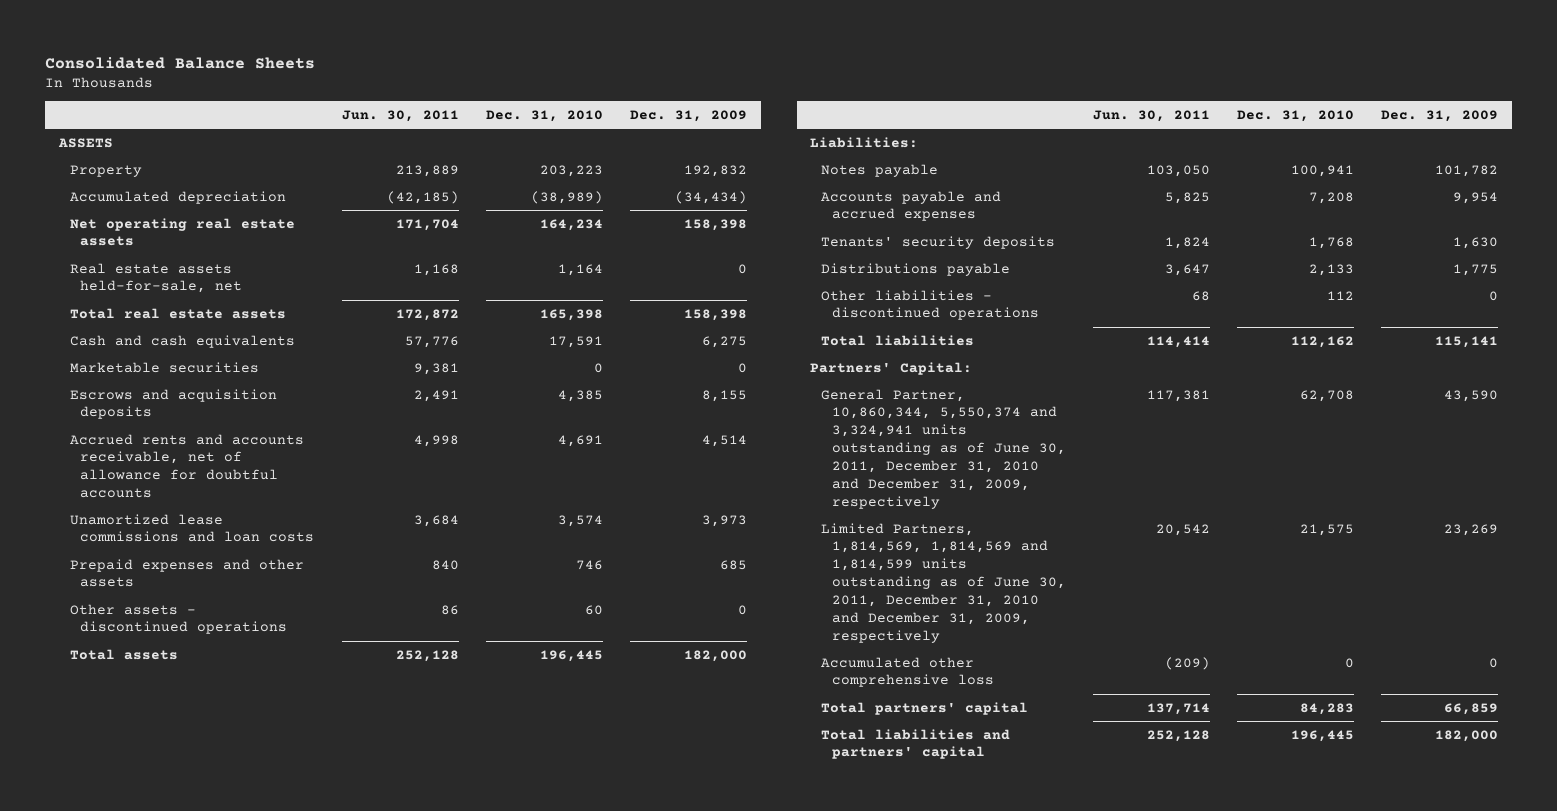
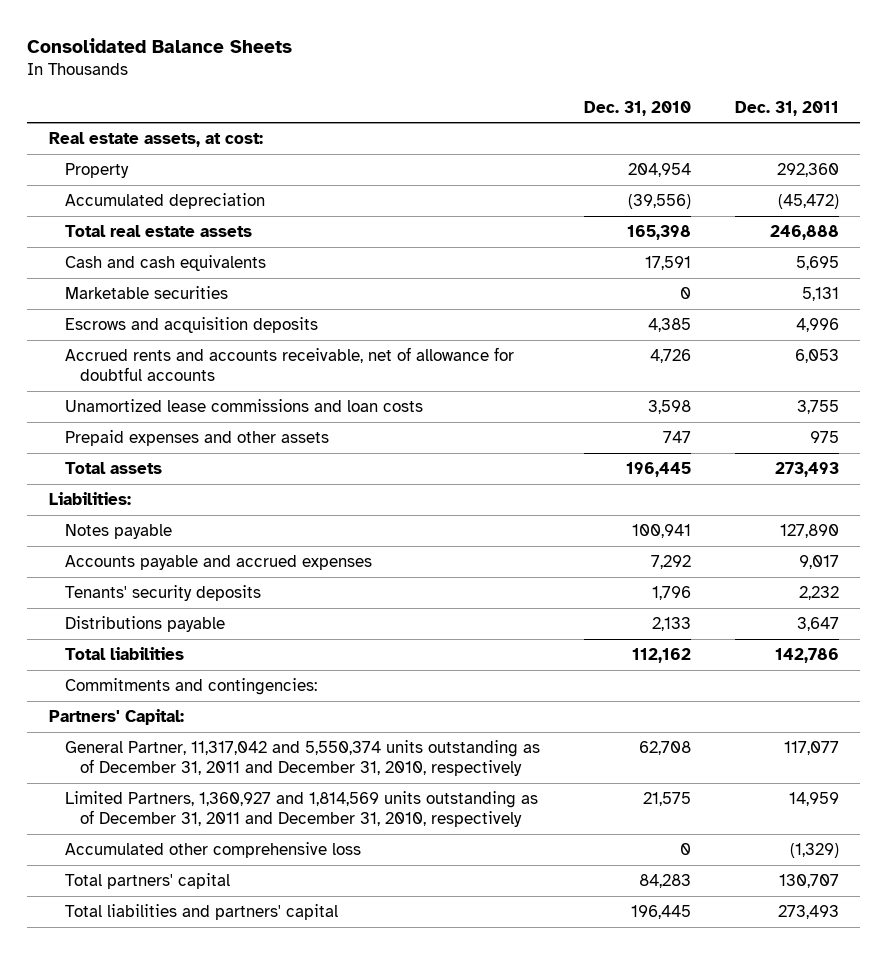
[341,109,459,122] Jun. 30, 2011 -> none
[630,109,748,122] Dec. 31, 2009 -> none
none -> [734,100,839,116] Dec. 31, 2011
[57,137,113,148] ASSETS -> none
[69,217,295,247] Net operating real estate assets -> none
[69,262,243,294] Real estate assets held-for-sale, net -> none
none -> [49,132,264,148] Real estate assets, at cost:
[539,164,603,177] 203,223 -> [627,163,691,178] 204,954
[530,190,603,204] (38,989) -> [627,194,691,210] (39,556)
[69,603,288,635] Other assets - discontinued operations -> none
[557,434,603,447] 4,691 -> [649,349,691,364] 4,726
[557,514,603,527] 3,574 -> [647,400,691,415] 3,598
[575,559,603,570] 746 -> [662,431,691,444] 747
[1309,191,1355,204] 7,208 -> [650,555,691,570] 7,292
[1309,236,1355,249] 1,768 -> [651,586,691,601] 1,796
[820,289,1039,321] Other liabilities - discontinued operations -> none
none -> [64,678,317,696] Commitments and contingencies:
[820,388,1066,509] General Partner, 10,860,344, 5,550,374 and 3,324,941 units outstanding as of June 30, 2011, December 31, 2010 and December 31, 2009, respectively -> [64,740,540,777] General Partner, 11,317,042 and 5,550,374 units outstanding as of December 31, 2011 and December 31, 2010, respectively
[820,522,1066,643] Limited Partners, 1,814,569, 1,814,569 and 1,814,599 units outstanding as of June 30, 2011, December 31, 2010 and December 31, 2009, respectively -> [64,791,538,828] Limited Partners, 1,360,927 and 1,814,569 units outstanding as of December 31, 2011 and December 31, 2010, respectively

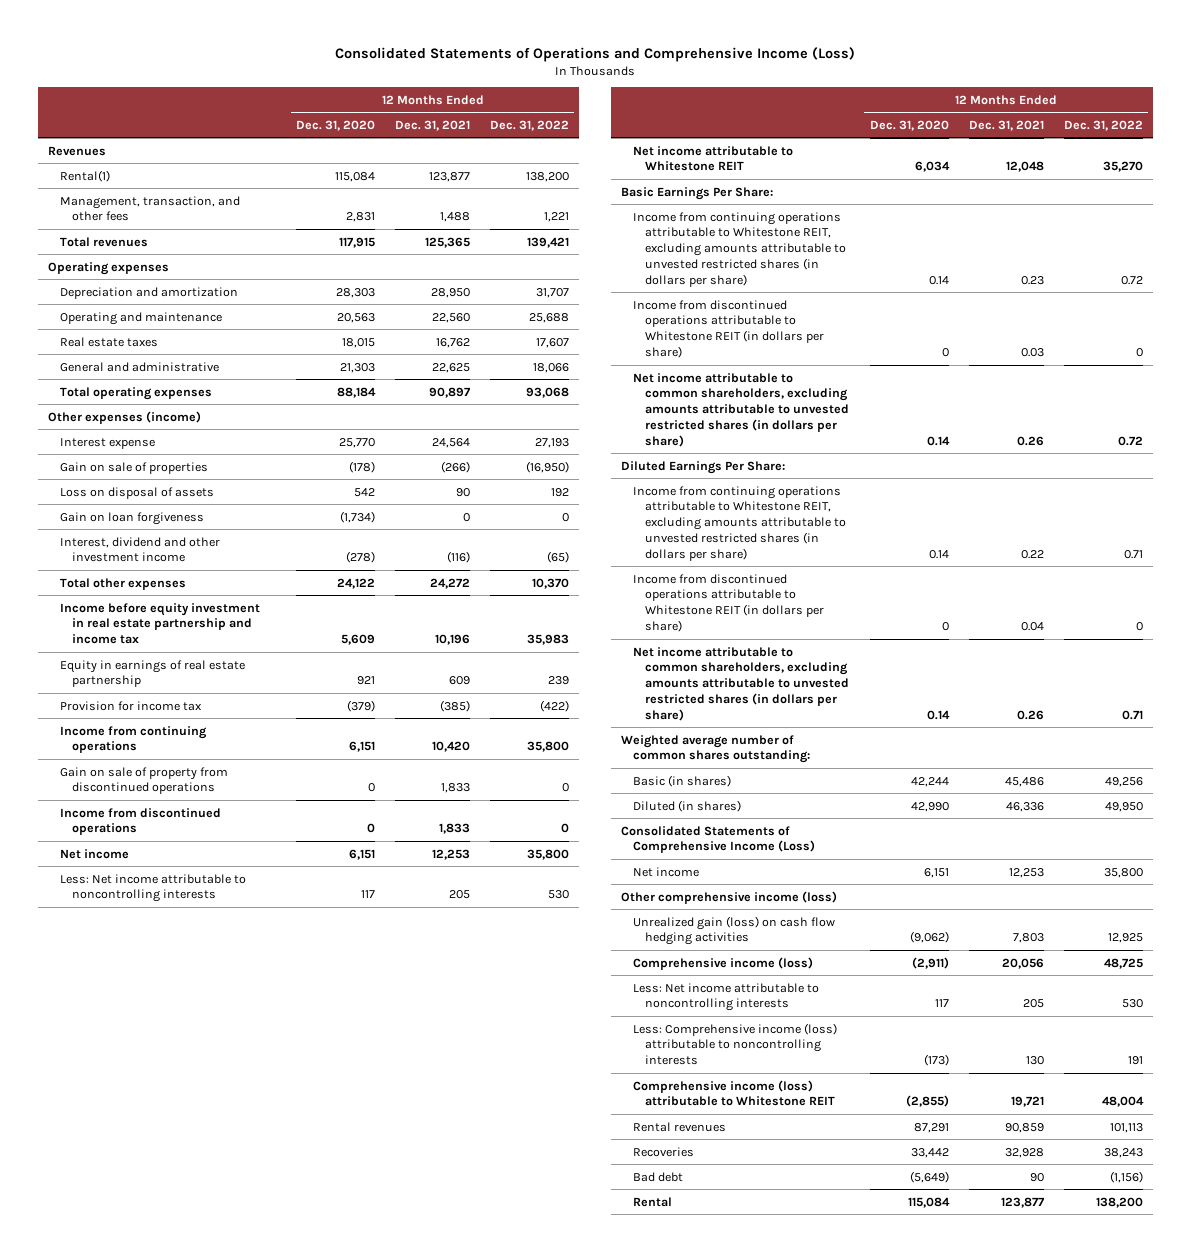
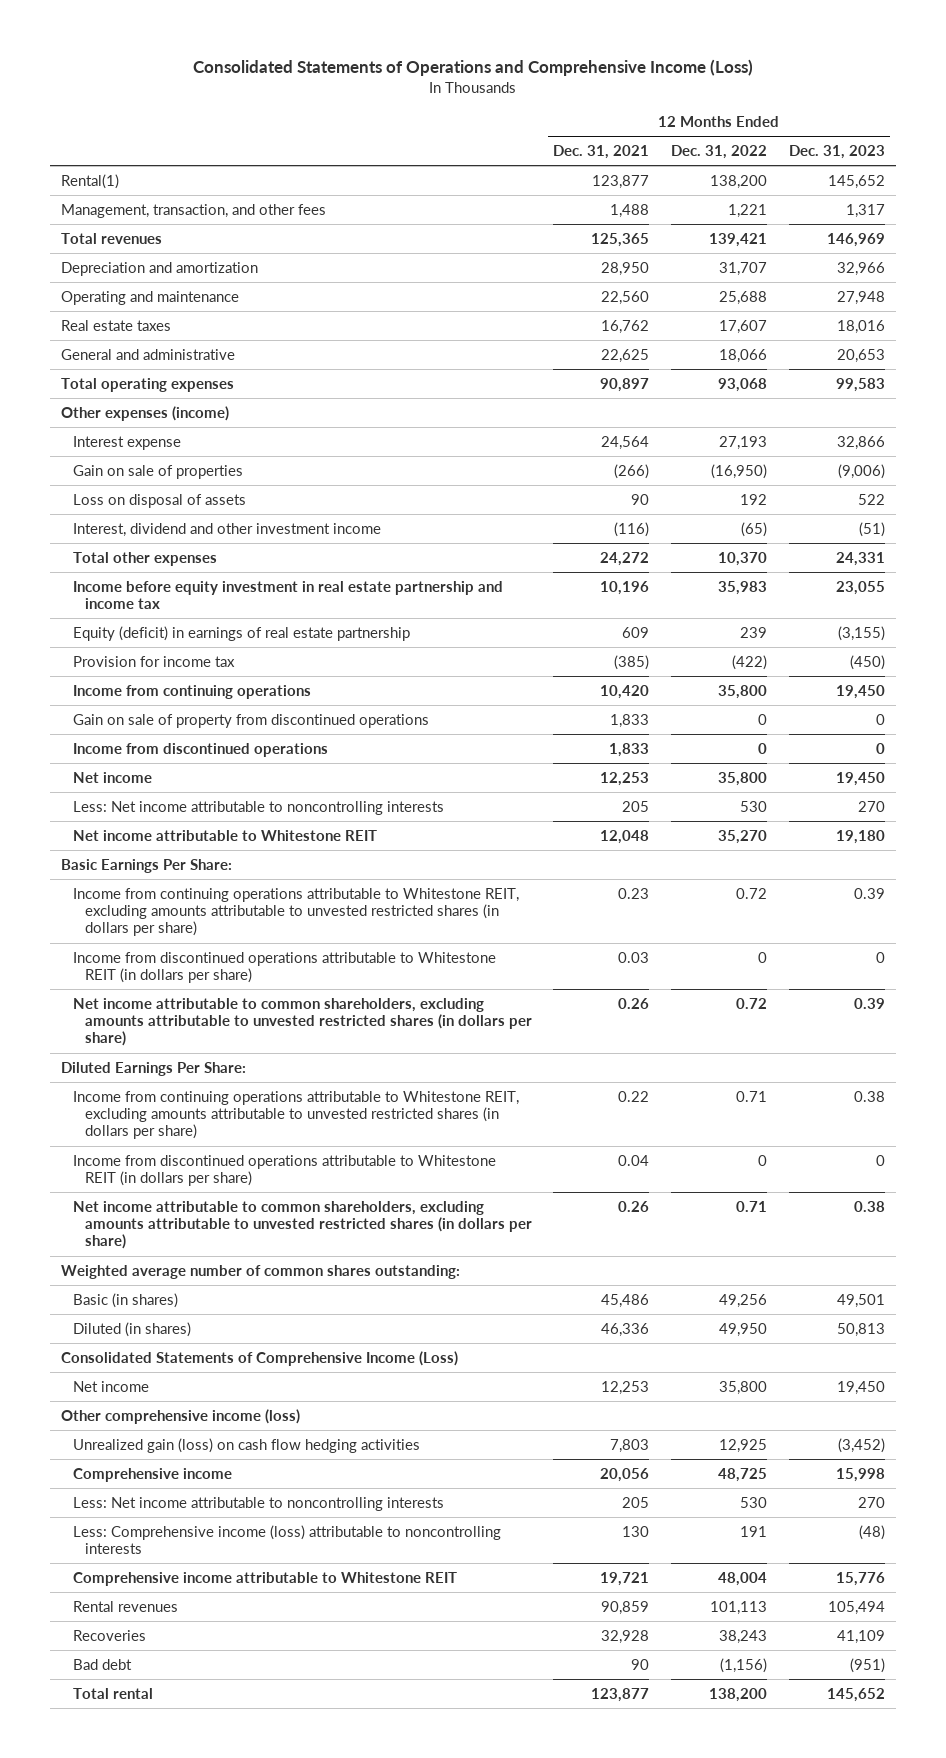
[296,119,376,131] Dec. 31, 2020 -> none
none -> [788,144,885,159] Dec. 31, 2023
[47,145,106,156] Revenues -> none
[47,261,169,275] Operating expenses -> none
[60,511,205,525] Gain on loan forgiveness -> none
[60,659,246,688] Equity in earnings of real estate partnership -> [72,625,410,641] Equity (deficit) in earnings of real estate partnership
[633,956,814,970] Comprehensive income (loss) -> [72,1467,232,1482] Comprehensive income
[633,1079,836,1107] Comprehensive income (loss) attributable to Whitestone REIT -> [72,1571,457,1586] Comprehensive income attributable to Whitestone REIT
[633,1196,673,1207] Rental -> [72,1687,153,1699] Total rental

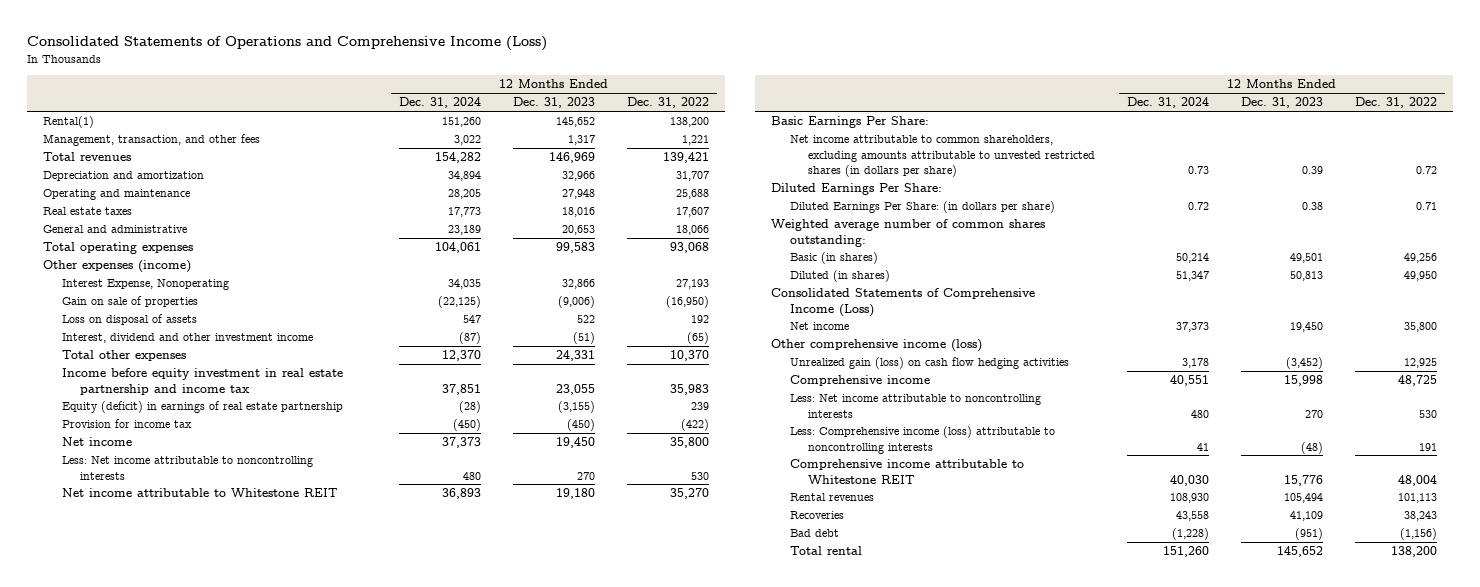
[553,144,650,159] Dec. 31, 2021 -> none
none -> [399,97,482,109] Dec. 31, 2024
[72,435,181,450] Interest expense -> [61,279,229,291] Interest Expense, Nonoperating
[72,684,311,699] Income from continuing operations -> none
[72,713,429,728] Gain on sale of property from discontinued operations -> none
[72,742,328,757] Income from discontinued operations -> none
[72,887,519,937] Income from continuing operations attributable to Whitestone REIT, excluding amounts attributable to unvested restricted shares (in dollars per share) -> none
[72,951,496,984] Income from discontinued operations attributable to Whitestone REIT (in dollars per share) -> none
[72,1090,519,1140] Income from continuing operations attributable to Whitestone REIT, excluding amounts attributable to unvested restricted shares (in dollars per share) -> none
[72,1154,496,1187] Income from discontinued operations attributable to Whitestone REIT (in dollars per share) -> none
[72,1200,532,1250] Net income attributable to common shareholders, excluding amounts attributable to unvested restricted shares (in dollars per share) -> [789,201,1055,214] Diluted Earnings Per Share: (in dollars per share)

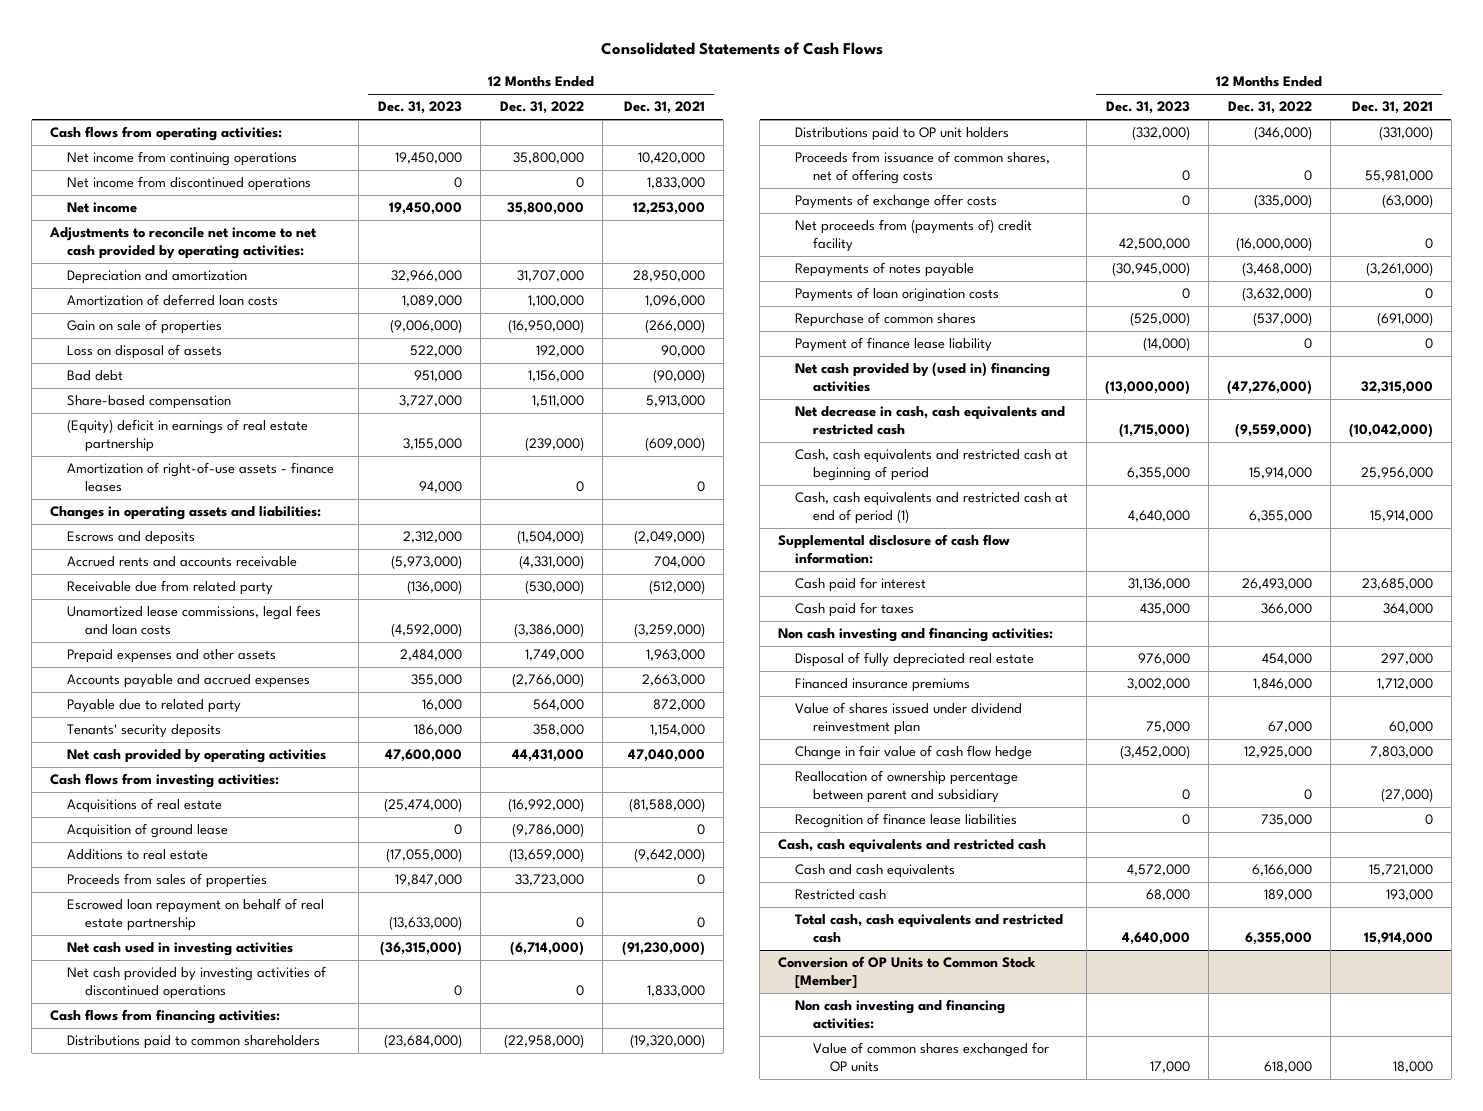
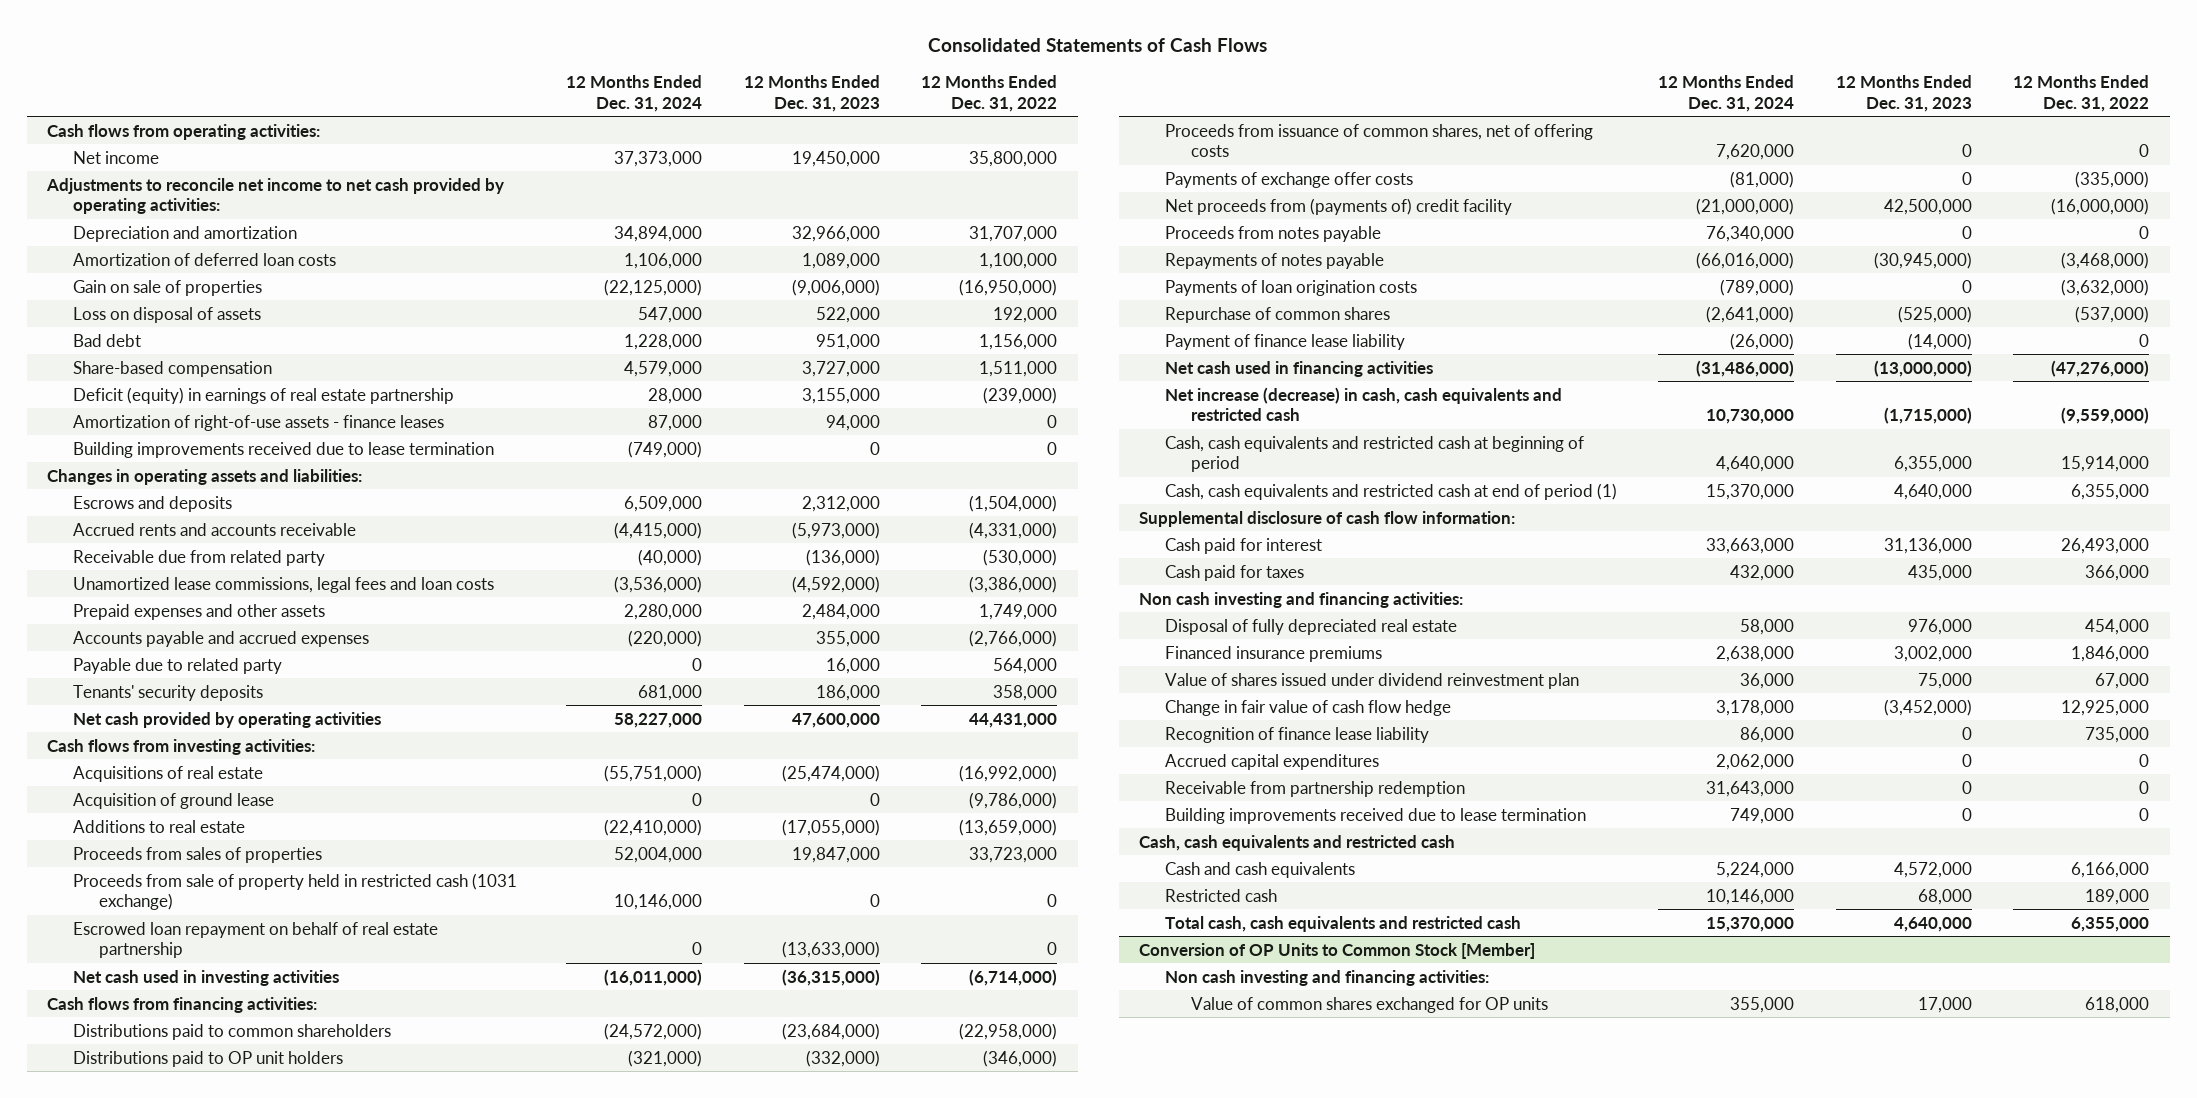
[623,101,705,115] Dec. 31, 2021 -> none
none -> [566,74,703,112] 12 Months Ended Dec. 31, 2024
[67,151,298,167] Net income from continuing operations -> none
[67,176,312,192] Net income from discontinued operations -> none
[67,419,309,453] (Equity) deficit in earnings of real estate partnership -> [73,386,455,404] Deficit (equity) in earnings of real estate partnership
none -> [73,441,495,458] Building improvements received due to lease termination
none -> [73,872,518,911] Proceeds from sale of property held in restricted cash (1031 exchange)
[67,966,327,1000] Net cash provided by investing activities of discontinued operations -> none
none -> [1165,225,1382,242] Proceeds from notes payable
[795,362,1051,393] Net cash provided by (used in) financing activities -> [1165,360,1434,377] Net cash used in financing activities
[795,406,1066,436] Net decrease in cash, cash equivalents and restricted cash -> [1165,386,1563,422] Net increase (decrease) in cash, cash equivalents and restricted cash
[795,770,1019,804] Reallocation of ownership percentage between parent and subsidiary -> none
[795,813,1018,829] Recognition of finance lease liabilities -> [1165,726,1430,743] Recognition of finance lease liability
none -> [1165,753,1380,770] Accrued capital expenditures
none -> [1165,780,1466,797] Receivable from partnership redemption
none -> [1165,807,1587,824] Building improvements received due to lease termination

